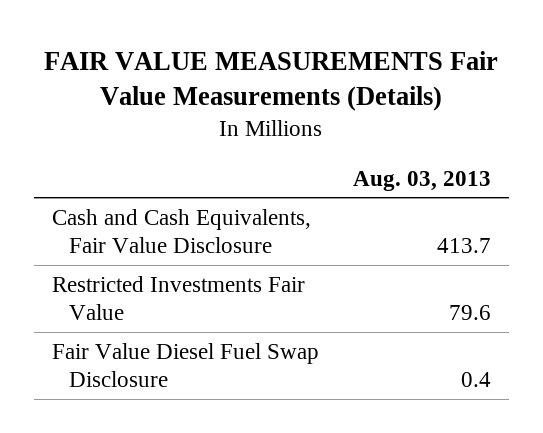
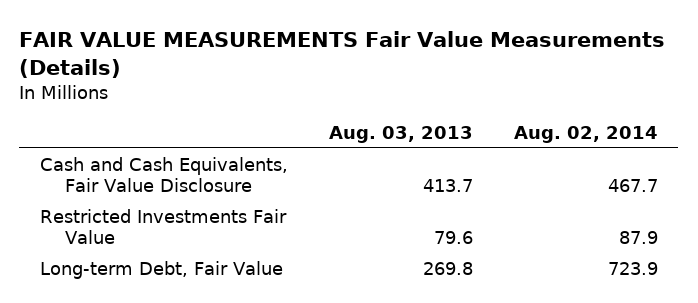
none -> [513,125,658,143] Aug. 02, 2014
[51,342,319,387] Fair Value Diesel Fuel Swap Disclosure -> none
none -> [39,260,283,279] Long-term Debt, Fair Value

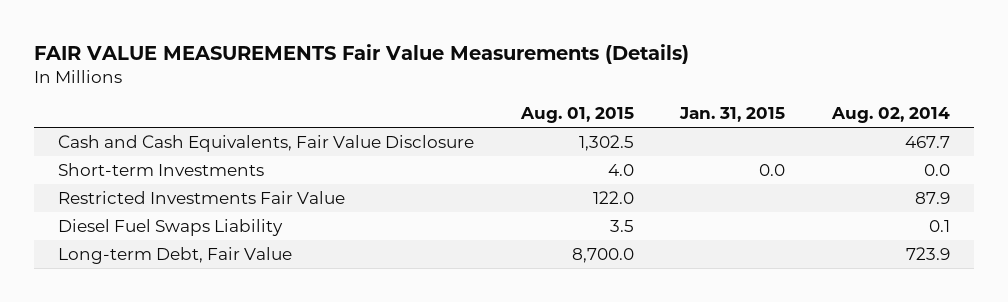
[328,125,473,143] Aug. 03, 2013 -> none
none -> [519,107,634,124] Aug. 01, 2015
none -> [679,107,786,123] Jan. 31, 2015
none -> [57,162,264,176] Short-term Investments
none -> [57,218,283,236] Diesel Fuel Swaps Liability

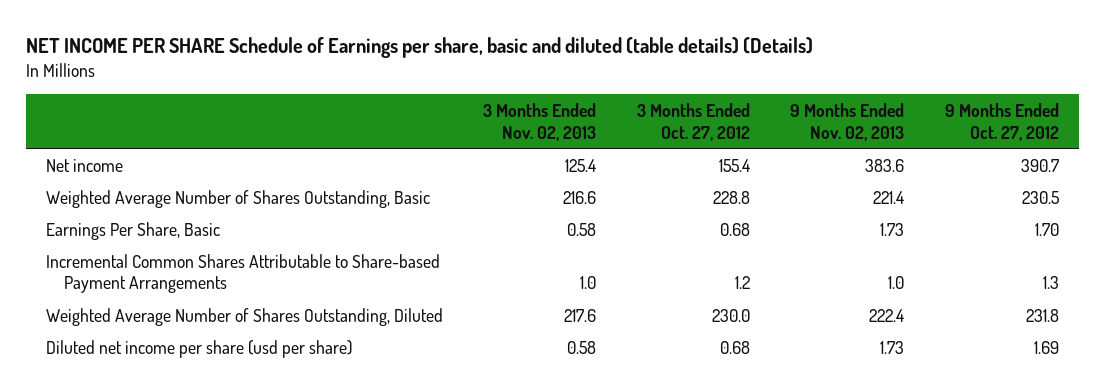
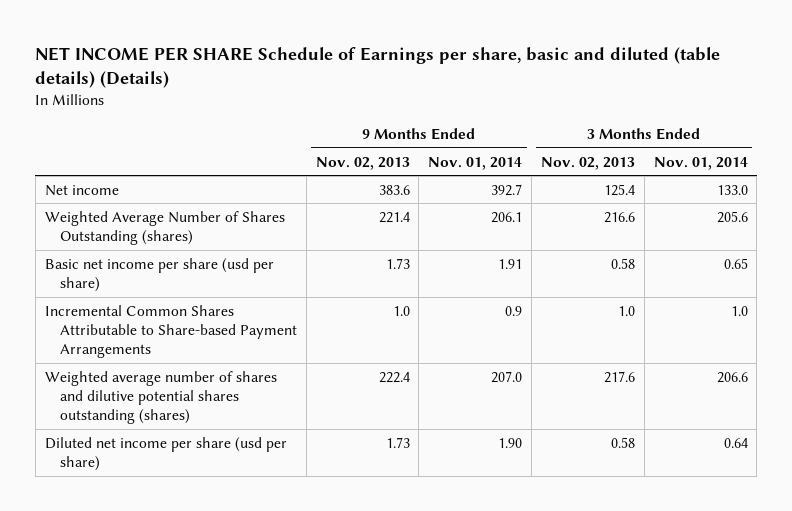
[636,102,750,141] 3 Months Ended Oct. 27, 2012 -> none
[944,102,1059,141] 9 Months Ended Oct. 27, 2012 -> none
none -> [428,156,523,170] Nov. 01, 2014
none -> [653,156,748,170] Nov. 01, 2014
[45,189,430,208] Weighted Average Number of Shares Outstanding, Basic -> [44,210,285,246] Weighted Average Number of Shares Outstanding (shares)
[45,221,220,240] Earnings Per Share, Basic -> [44,257,274,293] Basic net income per share (usd per share)
[45,307,443,326] Weighted Average Number of Shares Outstanding, Diluted -> [44,370,277,425] Weighted average number of shares and dilutive potential shares outstanding (shares)

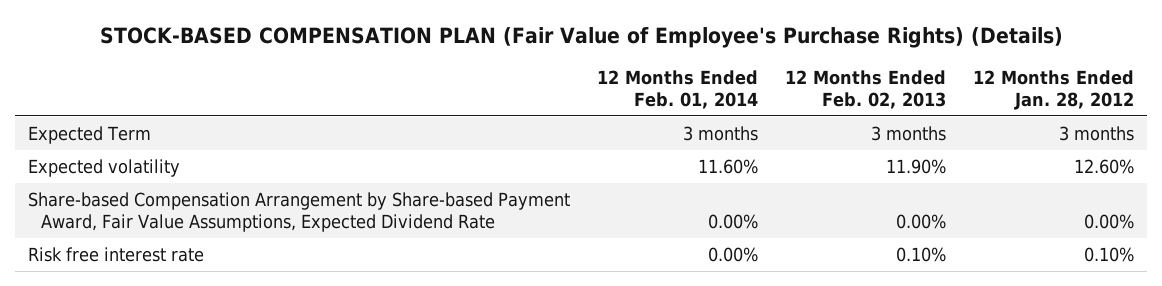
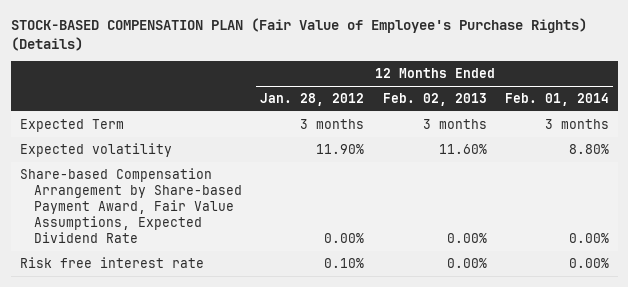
[697,159,758,175] 11.60% -> [568,143,609,154] 8.80%
[885,159,946,175] 11.90% -> [438,143,487,154] 11.60%
[1073,159,1134,175] 12.60% -> [316,143,365,154] 11.90%
[895,247,946,263] 0.10% -> [446,257,487,268] 0.00%

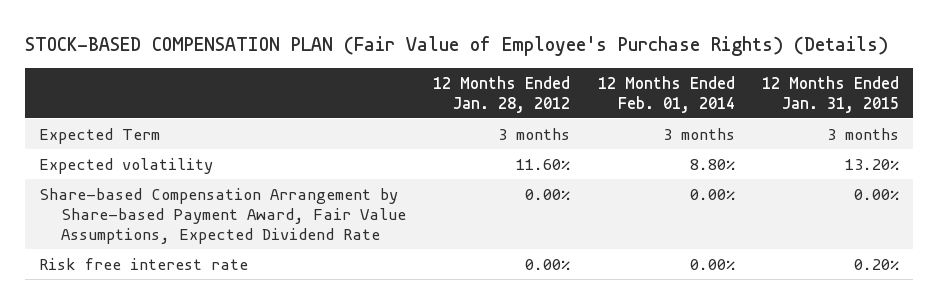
[382,92,487,106] Feb. 02, 2013 -> none
none -> [762,75,900,113] 12 Months Ended Jan. 31, 2015
[316,143,365,154] 11.90% -> [516,158,571,170] 11.60%
[324,257,365,268] 0.10% -> [525,258,571,270] 0.00%

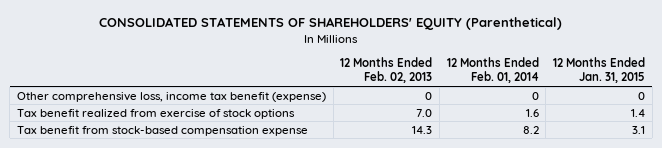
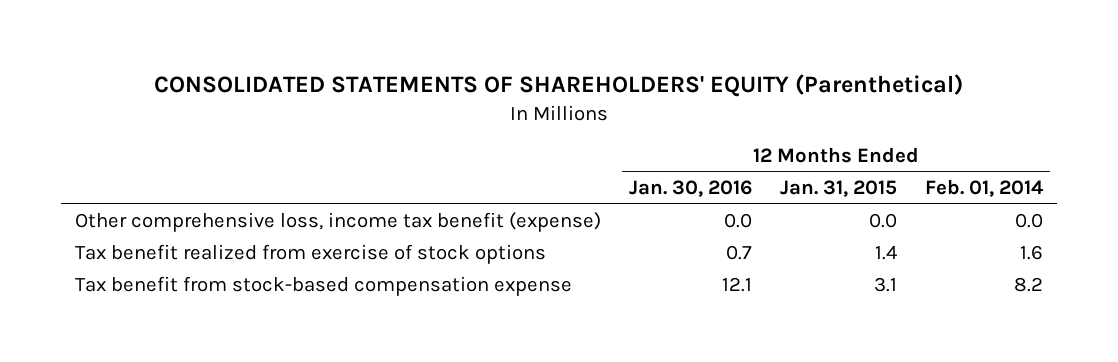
[340,56,433,84] 12 Months Ended Feb. 02, 2013 -> none
none -> [629,180,753,198] Jan. 30, 2016
[531,91,539,100] 0 -> [1015,213,1044,229] 0.0
[638,91,646,100] 0 -> [869,213,898,229] 0.0

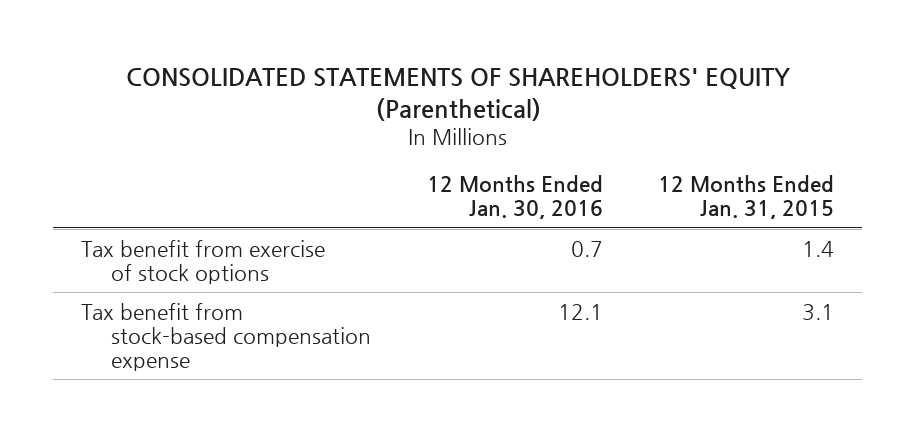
[925,179,1044,198] Feb. 01, 2014 -> none
[75,212,602,233] Other comprehensive loss, income tax benefit (expense) -> none
[75,244,547,265] Tax benefit realized from exercise of stock options -> [81,239,326,284] Tax benefit from exercise of stock options

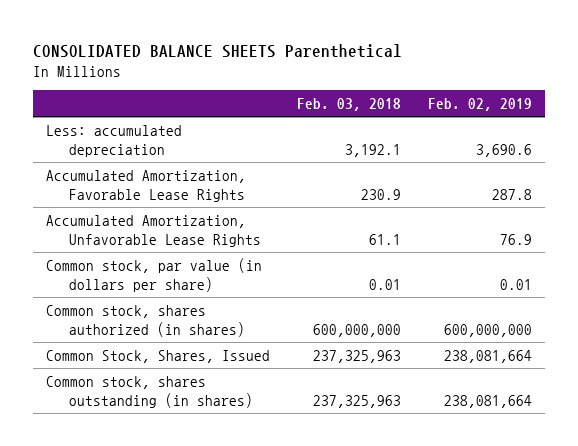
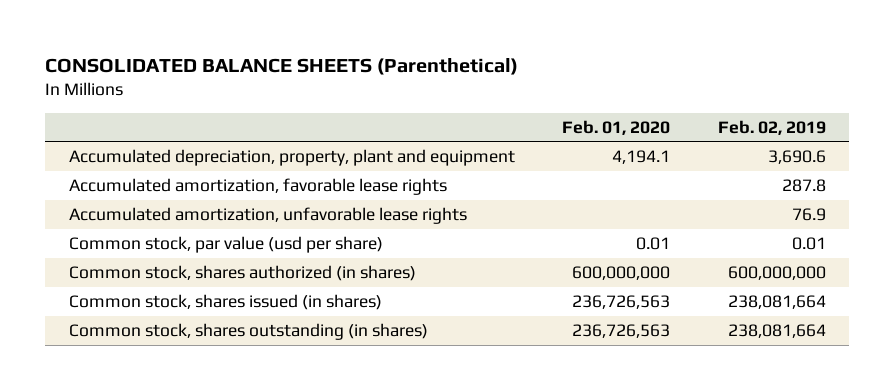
[32,43,402,58] CONSOLIDATED BALANCE SHEETS Parenthetical -> [45,58,519,76] CONSOLIDATED BALANCE SHEETS (Parenthetical)
[296,98,401,112] Feb. 03, 2018 -> none
none -> [562,119,671,135] Feb. 01, 2020
[46,124,183,157] Less: accumulated depreciation -> [68,148,515,166] Accumulated depreciation, property, plant and equipment
[46,169,247,202] Accumulated Amortization, Favorable Lease Rights -> [68,177,447,195] Accumulated amortization, favorable lease rights
[46,214,261,247] Accumulated Amortization, Unfavorable Lease Rights -> [68,206,467,224] Accumulated amortization, unfavorable lease rights
[46,257,263,292] Common stock, par value (in dollars per share) -> [68,235,383,253] Common stock, par value (usd per share)
[46,349,271,363] Common Stock, Shares, Issued -> [68,293,382,310] Common stock, shares issued (in shares)

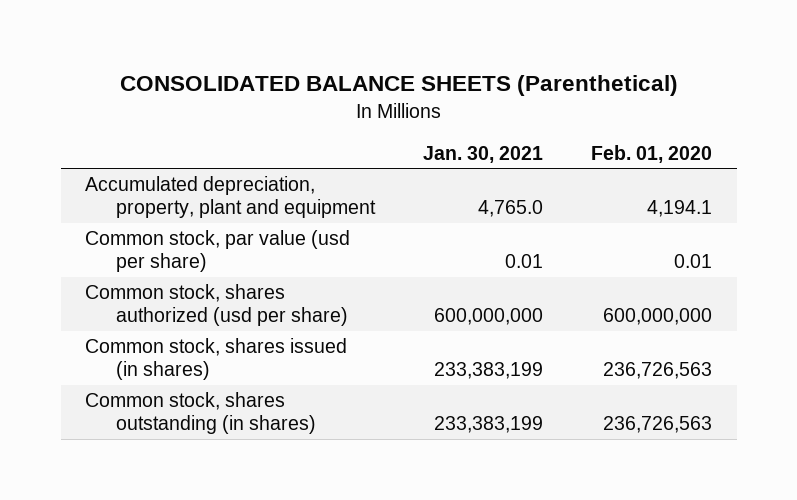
[717,119,826,135] Feb. 02, 2019 -> none
none -> [423,145,544,163] Jan. 30, 2021
[68,177,447,195] Accumulated amortization, favorable lease rights -> none
[68,206,467,224] Accumulated amortization, unfavorable lease rights -> none
[68,264,416,281] Common stock, shares authorized (in shares) -> [84,284,348,327] Common stock, shares authorized (usd per share)

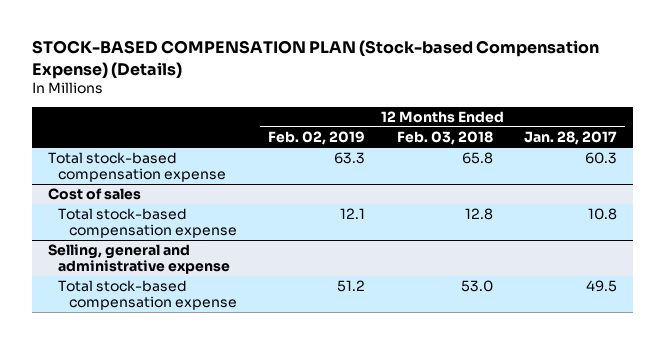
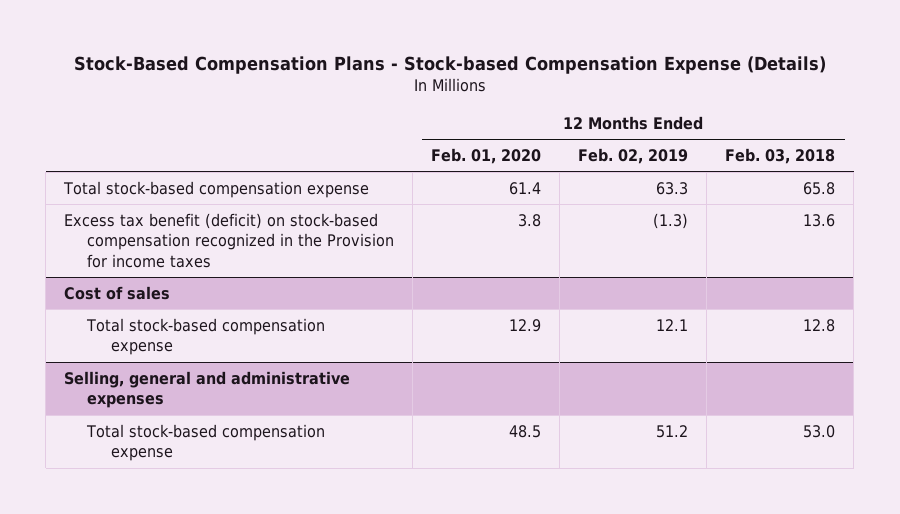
[31,40,599,79] STOCK-BASED COMPENSATION PLAN (Stock-based Compensation Expense) (Details) -> [73,55,826,74] Stock-Based Compensation Plans - Stock-based Compensation Expense (Details)
[523,131,617,146] Jan. 28, 2017 -> none
none -> [431,147,542,164] Feb. 01, 2020
none -> [64,212,395,268] Excess tax benefit (deficit) on stock-based compensation recognized in the Provision for income taxes
[47,244,231,275] Selling, general and administrative expense -> [64,370,351,409] Selling, general and administrative expenses

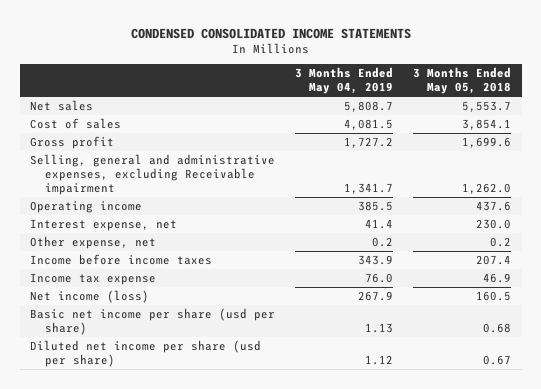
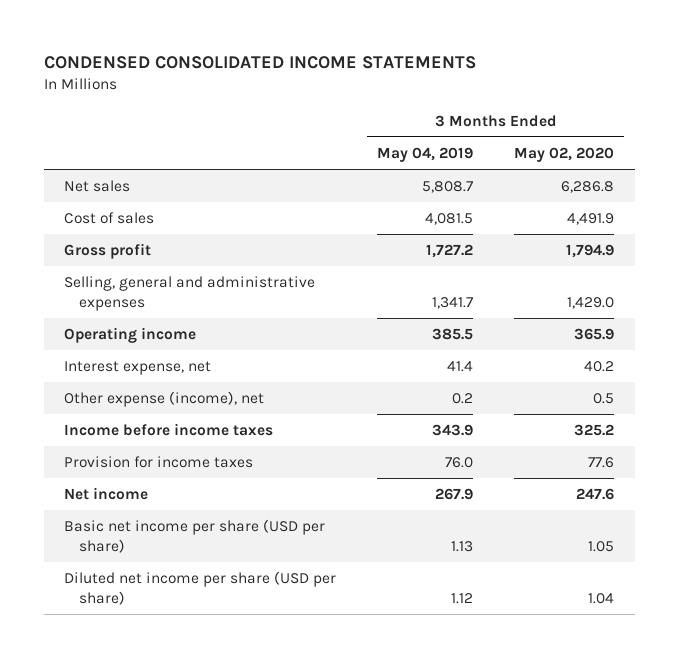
[413,67,512,95] 3 Months Ended May 05, 2018 -> none
none -> [514,146,615,162] May 02, 2020
[29,153,275,196] Selling, general and administrative expenses, excluding Receivable impairment -> [64,276,316,312] Selling, general and administrative expenses
[29,235,156,249] Other expense, net -> [64,391,265,408] Other expense (income), net
[29,272,156,285] Income tax expense -> [64,456,254,469] Provision for income taxes
[29,289,149,303] Net income (loss) -> [64,487,149,501] Net income
[29,307,275,336] Basic net income per share (usd per share) -> [64,519,326,554] Basic net income per share (USD per share)
[29,339,261,368] Diluted net income per share (usd per share) -> [64,571,337,606] Diluted net income per share (USD per share)

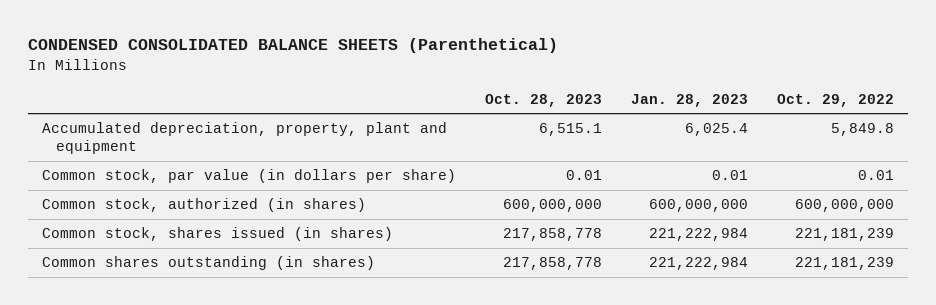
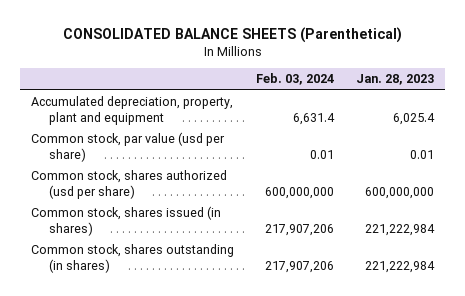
[27,38,558,54] CONDENSED CONSOLIDATED BALANCE SHEETS (Parenthetical) -> [62,27,402,44] CONSOLIDATED BALANCE SHEETS (Parenthetical)
[484,93,602,107] Oct. 28, 2023 -> none
[776,93,894,107] Oct. 29, 2022 -> none
none -> [256,73,335,86] Feb. 03, 2024
[42,169,457,184] Common stock, par value (in dollars per share) -> [31,132,226,162] Common stock, par value (usd per share)
[42,198,367,213] Common stock, authorized (in shares) -> [31,170,228,199] Common stock, shares authorized (usd per share)
[42,256,376,271] Common shares outstanding (in shares) -> [31,244,235,273] Common stock, shares outstanding (in shares)

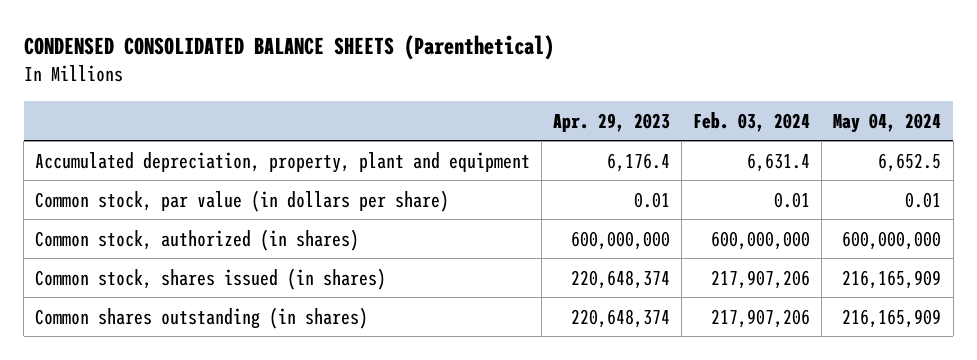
[62,27,402,44] CONSOLIDATED BALANCE SHEETS (Parenthetical) -> [23,35,554,61] CONDENSED CONSOLIDATED BALANCE SHEETS (Parenthetical)
[355,74,434,86] Jan. 28, 2023 -> none
none -> [553,112,671,132] Apr. 29, 2023
none -> [833,112,942,133] May 04, 2024
[31,132,226,162] Common stock, par value (usd per share) -> [35,189,450,212] Common stock, par value (in dollars per share)
[31,170,228,199] Common stock, shares authorized (usd per share) -> [35,228,360,251] Common stock, authorized (in shares)
[31,244,235,273] Common stock, shares outstanding (in shares) -> [35,306,369,329] Common shares outstanding (in shares)

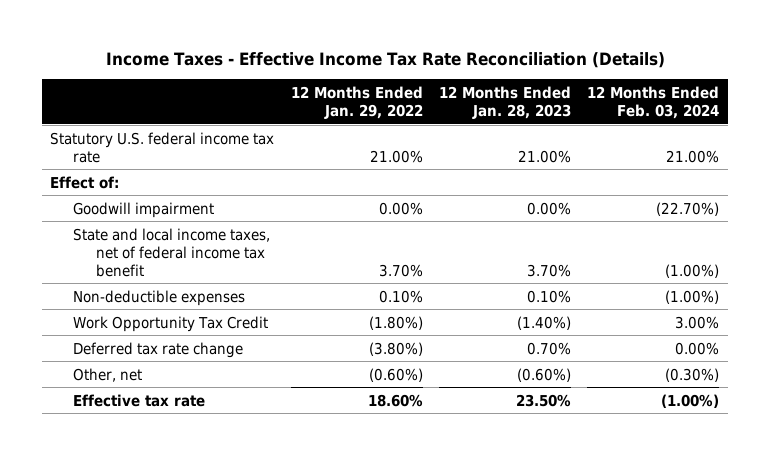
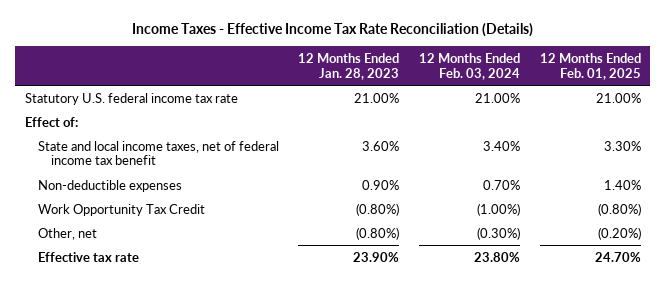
[290,85,423,119] 12 Months Ended Jan. 29, 2022 -> none
none -> [539,53,641,80] 12 Months Ended Feb. 01, 2025
[73,201,215,218] Goodwill impairment -> none
[73,341,244,358] Deferred tax rate change -> none
[526,263,571,277] 3.70% -> [362,140,400,151] 3.60%
[665,263,720,278] (1.00%) -> [482,140,520,151] 3.40%
[526,289,571,303] 0.10% -> [362,179,400,190] 0.90%
[665,289,720,304] (1.00%) -> [482,179,520,190] 0.70%
[516,315,571,330] (1.40%) -> [356,202,400,216] (0.80%)
[675,315,720,329] 3.00% -> [476,202,520,216] (1.00%)
[516,367,571,382] (0.60%) -> [356,226,400,240] (0.80%)
[515,393,571,407] 23.50% -> [353,251,400,262] 23.90%
[661,393,720,408] (1.00%) -> [473,251,520,262] 23.80%

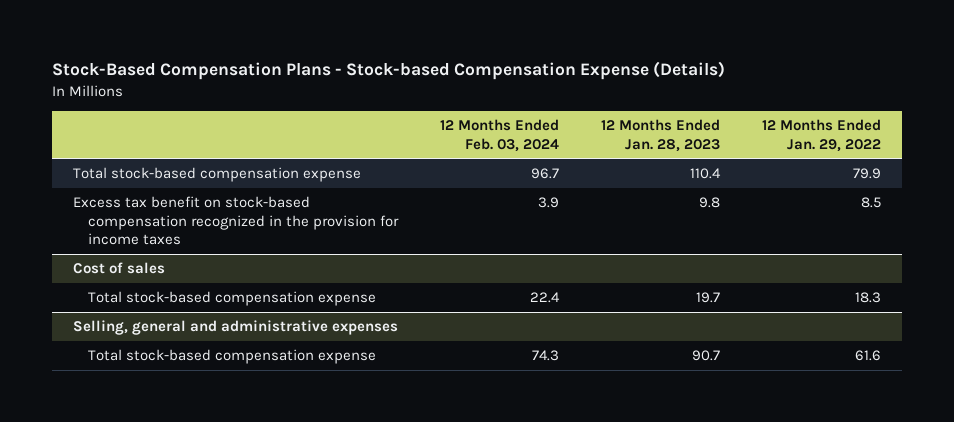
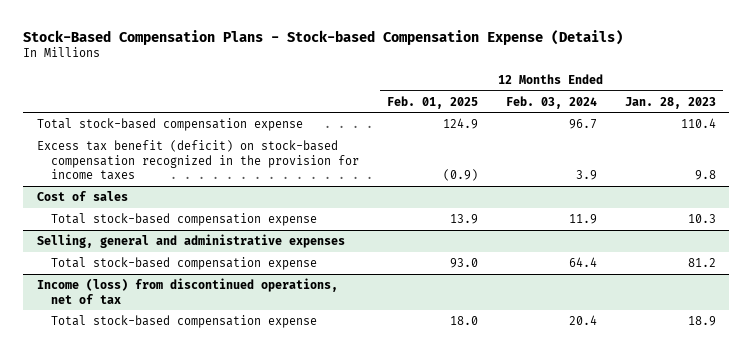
[762,118,882,152] 12 Months Ended Jan. 29, 2022 -> none
none -> [387,95,479,109] Feb. 01, 2025
[72,196,399,246] Excess tax benefit on stock-based compensation recognized in the provision for income taxes -> [37,139,360,181] Excess tax benefit (deficit) on stock-based compensation recognized in the provision for income taxes
[529,292,560,304] 22.4 -> [568,213,597,224] 11.9
[696,292,721,304] 19.7 -> [687,213,716,223] 10.3
[531,350,559,362] 74.3 -> [568,256,597,267] 64.4
[692,350,721,362] 90.7 -> [687,257,716,267] 81.2
none -> [37,277,339,304] Income (loss) from discontinued operations, net of tax
none -> [51,314,318,328] Total stock-based compensation expense

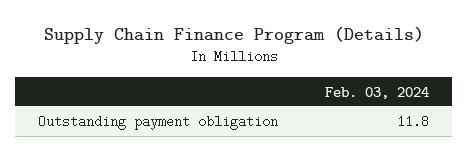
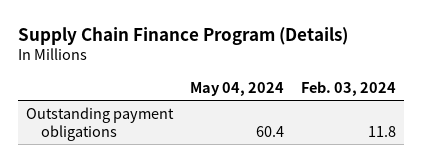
none -> [189,81,284,96] May 04, 2024
[38,115,279,131] Outstanding payment obligation -> [26,106,175,142] Outstanding payment obligations

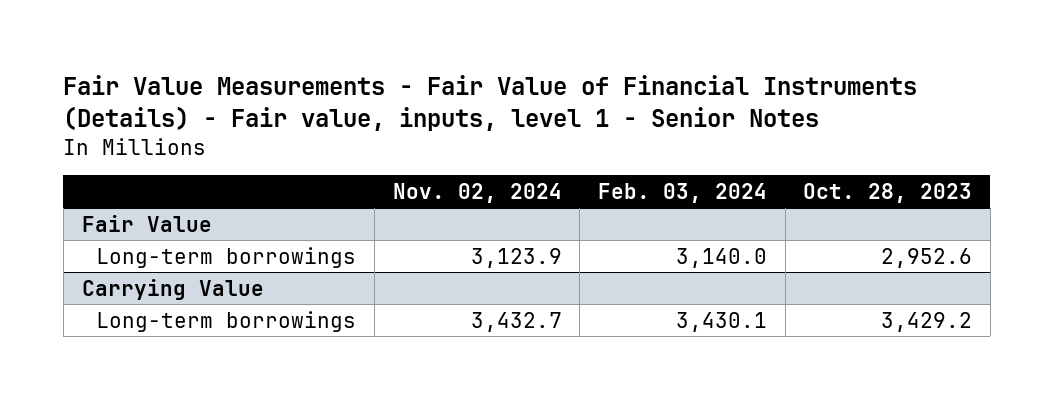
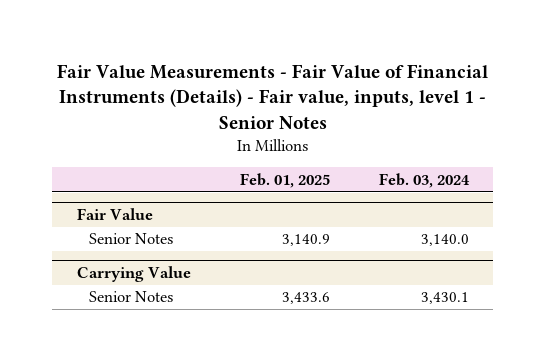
[392,182,562,203] Nov. 02, 2024 -> none
[803,182,973,203] Oct. 28, 2023 -> none
none -> [239,172,330,188] Feb. 01, 2025
[96,246,357,268] Long-term borrowings -> [88,233,173,245] Senior Notes
[96,310,357,332] Long-term borrowings -> [88,291,173,303] Senior Notes

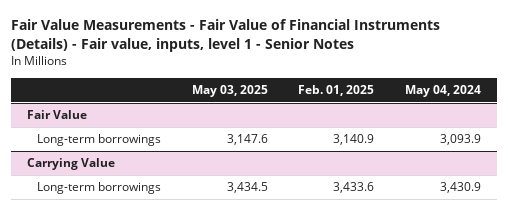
[378,172,470,188] Feb. 03, 2024 -> none
none -> [191,85,268,98] May 03, 2025
none -> [405,85,482,98] May 04, 2024
[88,233,173,245] Senior Notes -> [36,134,161,147] Long-term borrowings
[88,291,173,303] Senior Notes -> [36,182,161,195] Long-term borrowings

